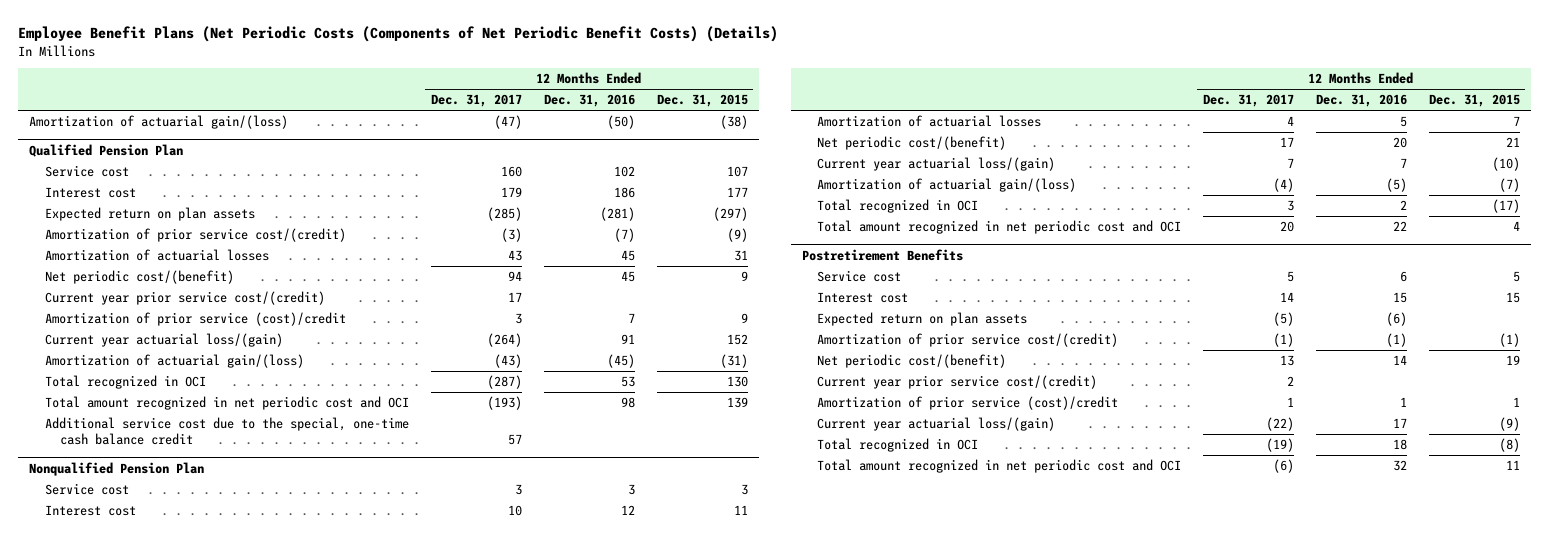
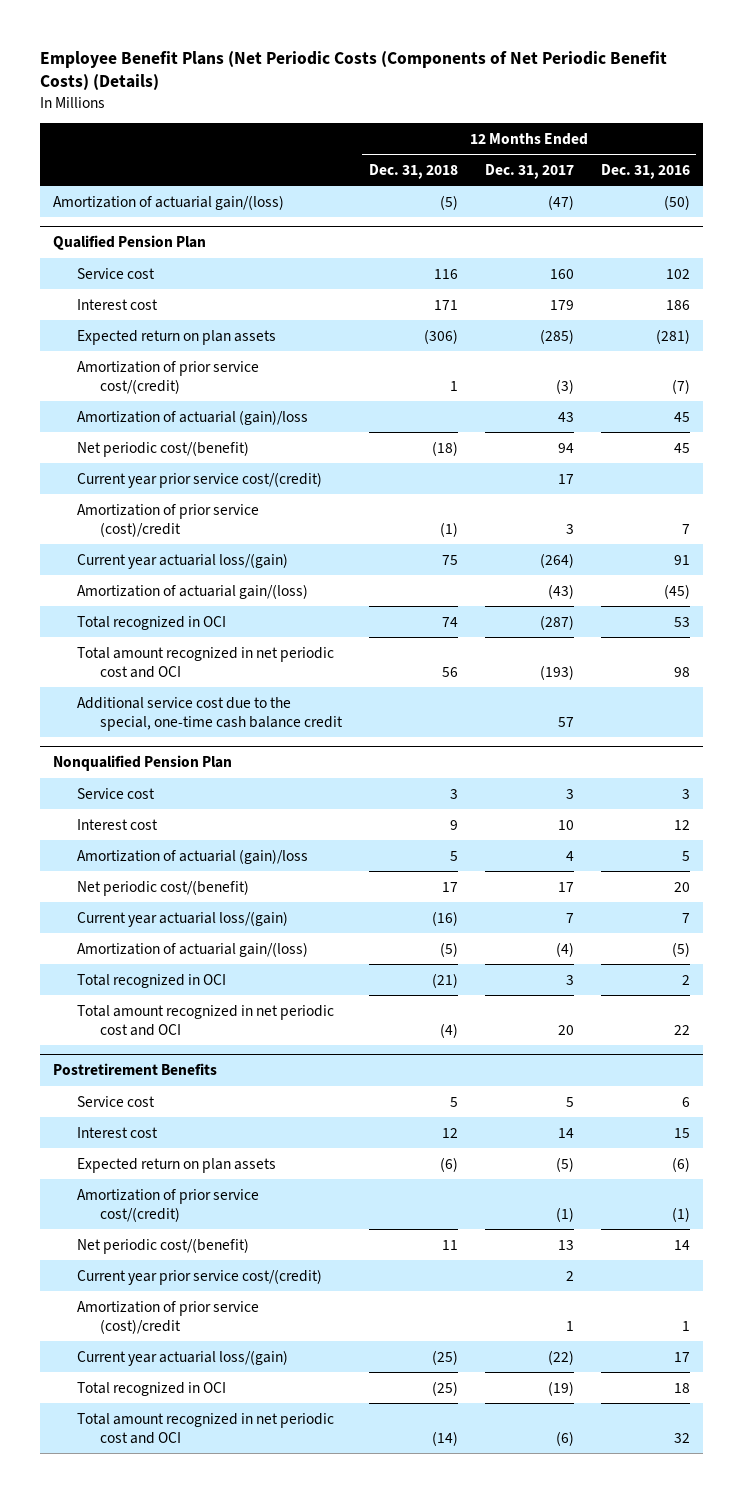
[656,94,748,108] Dec. 31, 2015 -> none
none -> [368,163,458,179] Dec. 31, 2018
[44,248,269,261] Amortization of actuarial losses -> [76,409,308,425] Amortization of actuarial (gain)/loss
[816,114,1041,127] Amortization of actuarial losses -> [76,848,308,864] Amortization of actuarial (gain)/loss

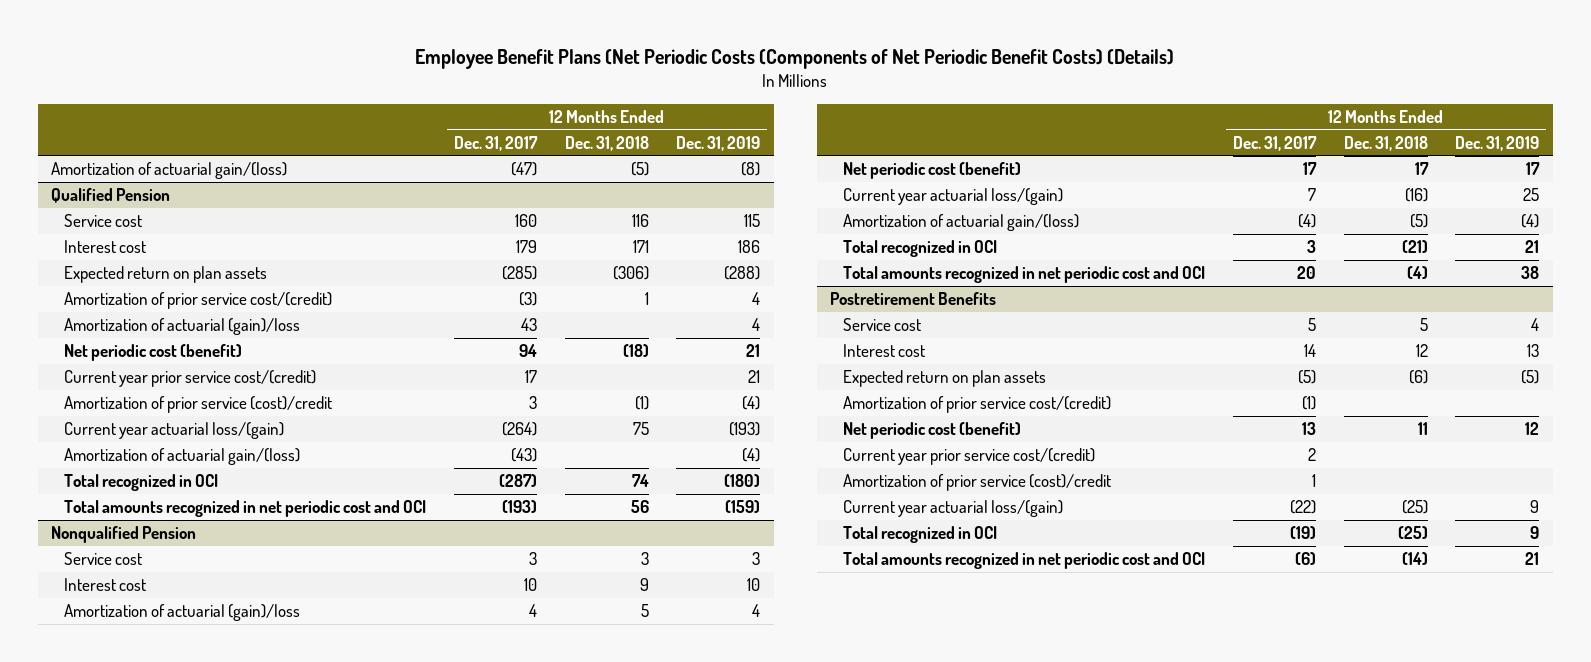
[600,163,690,179] Dec. 31, 2016 -> none
none -> [676,135,761,151] Dec. 31, 2019
[53,235,207,251] Qualified Pension Plan -> [51,188,171,204] Qualified Pension
[76,440,249,457] Net periodic cost/(benefit) -> [63,344,242,362] Net periodic cost (benefit)
[76,696,343,732] Additional service cost due to the special, one-time cash balance credit -> none
[76,646,334,679] Total amount recognized in net periodic cost and OCI -> [63,500,426,518] Total amounts recognized in net periodic cost and OCI
[53,755,233,772] Nonqualified Pension Plan -> [51,526,197,544] Nonqualified Pension
[76,879,249,896] Net periodic cost/(benefit) -> [842,162,1021,180] Net periodic cost (benefit)
[76,1004,334,1037] Total amount recognized in net periodic cost and OCI -> [842,266,1205,284] Total amounts recognized in net periodic cost and OCI
[76,1237,249,1254] Net periodic cost/(benefit) -> [842,422,1021,440] Net periodic cost (benefit)
[76,1412,334,1445] Total amount recognized in net periodic cost and OCI -> [842,552,1205,570] Total amounts recognized in net periodic cost and OCI

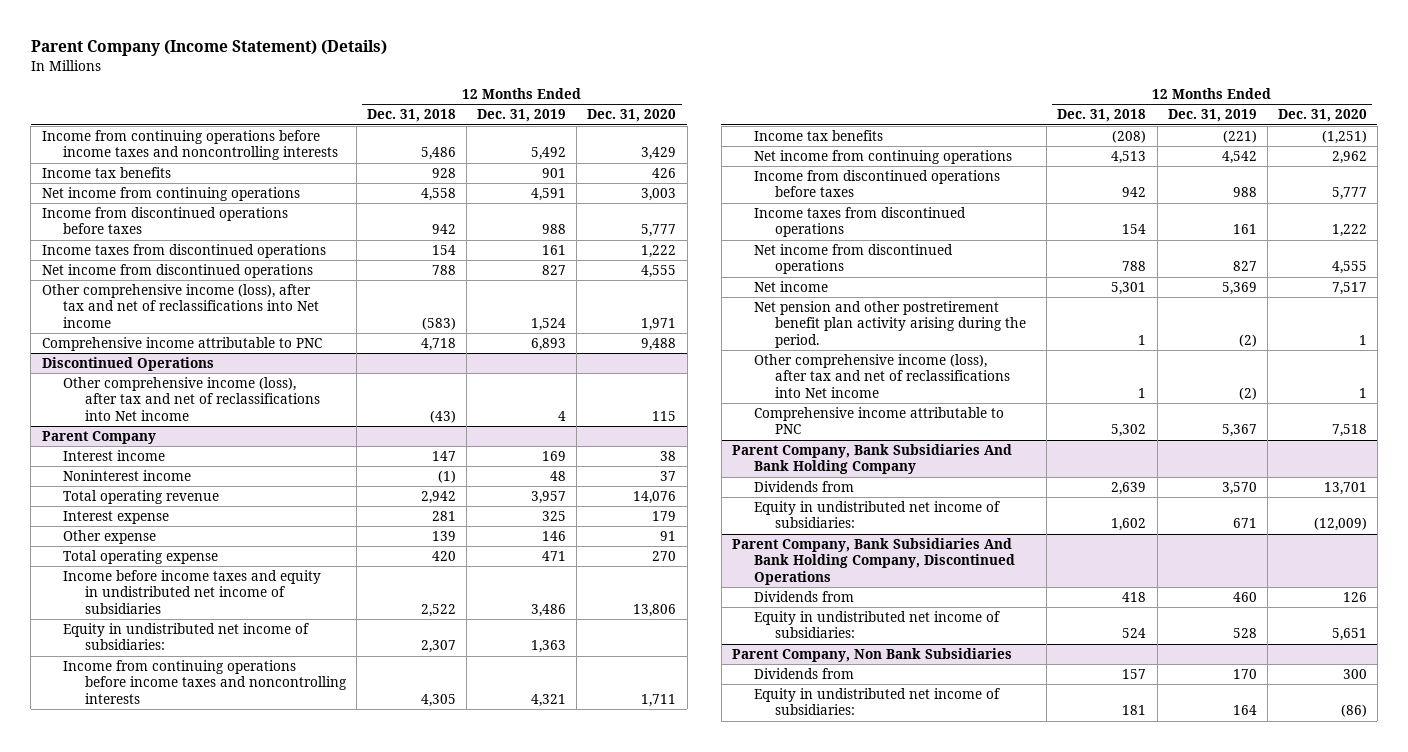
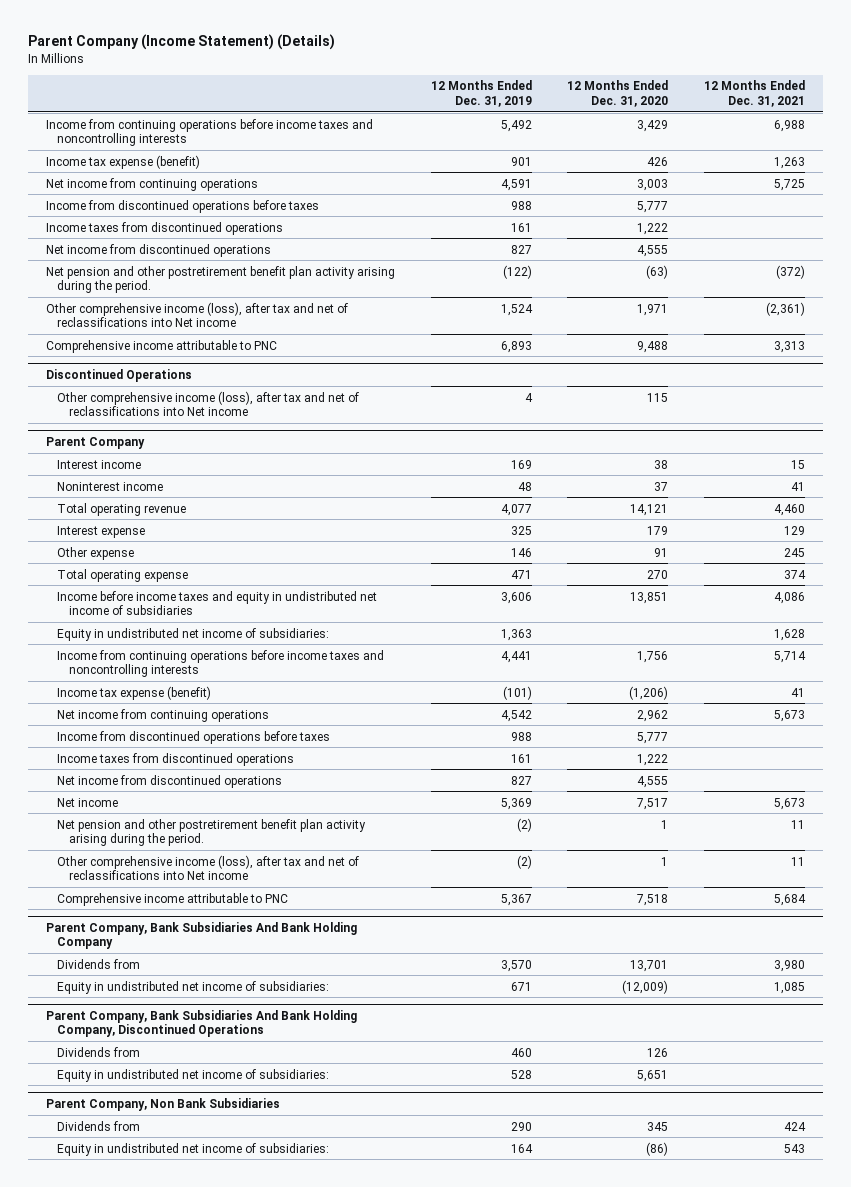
[367,109,457,123] Dec. 31, 2018 -> none
none -> [704,80,806,107] 12 Months Ended Dec. 31, 2021
[41,167,171,179] Income tax benefits -> [45,154,200,169] Income tax expense (benefit)
none -> [45,265,395,294] Net pension and other postretirement benefit plan activity arising during the period.
[531,491,567,505] 3,957 -> [500,503,532,516] 4,077
[633,491,677,505] 14,076 -> [630,503,669,516] 14,121
[531,603,567,617] 3,486 -> [500,591,532,604] 3,606
[633,603,677,617] 13,806 -> [630,591,669,604] 13,851
[531,693,567,707] 4,321 -> [500,650,532,663] 4,441
[641,693,677,707] 1,711 -> [637,650,669,663] 1,756
[753,130,883,142] Income tax benefits -> [57,685,212,700] Income tax expense (benefit)
[1222,130,1257,144] (221) -> [502,685,532,700] (101)
[1321,130,1367,145] (1,251) -> [629,685,669,700] (1,206)
[1232,669,1257,680] 170 -> [510,1121,532,1131] 290
[1342,669,1367,680] 300 -> [647,1121,669,1131] 345

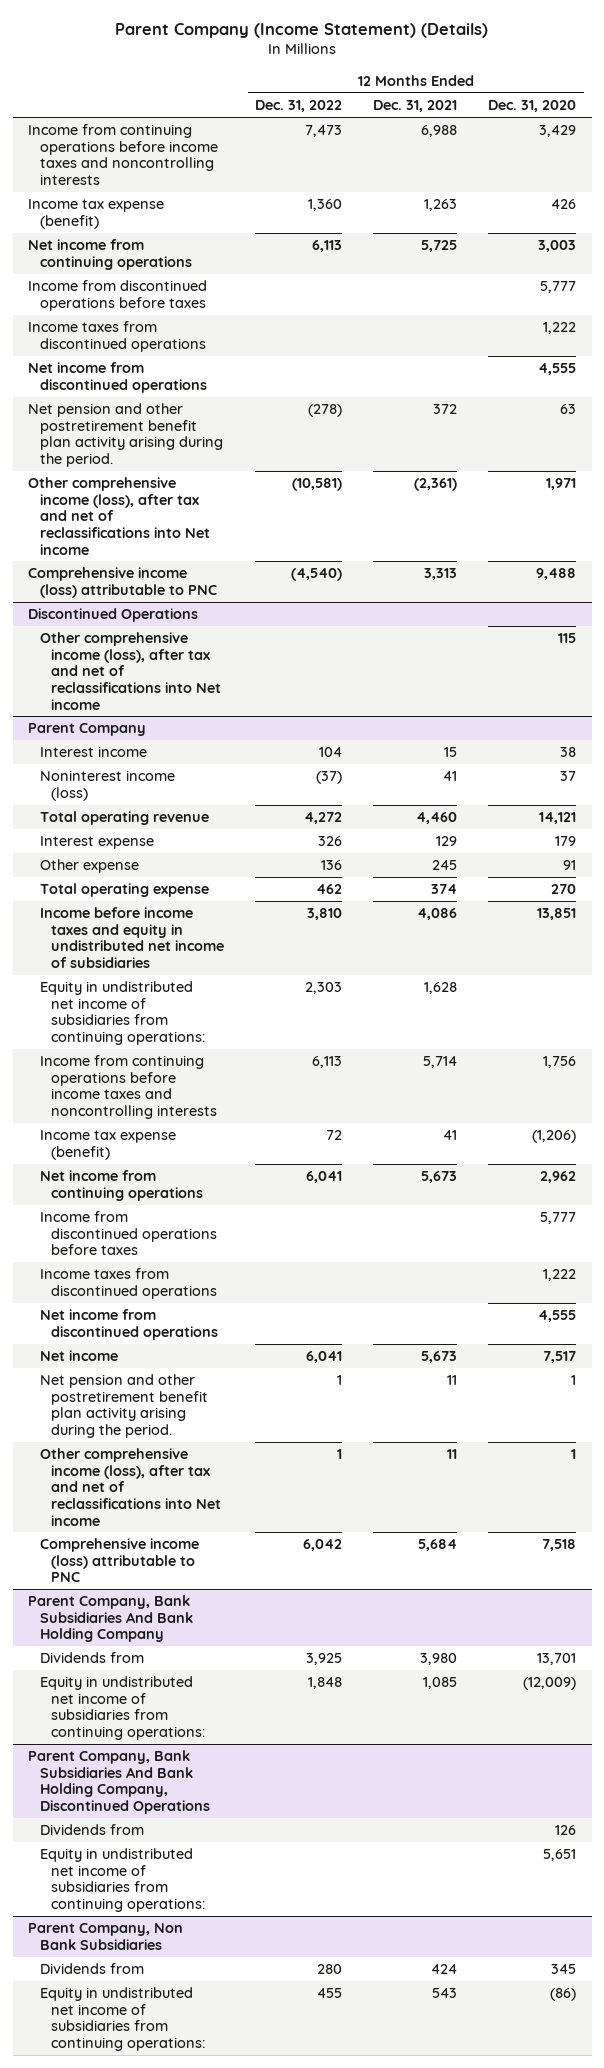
[430,80,532,107] 12 Months Ended Dec. 31, 2019 -> none
none -> [255,100,343,113] Dec. 31, 2022
[646,264,669,279] (63) -> [560,404,577,415] 63
[776,264,806,279] (372) -> [433,404,458,415] 372
[45,339,277,353] Comprehensive income attributable to PNC -> [28,567,217,598] Comprehensive income (loss) attributable to PNC
[57,481,164,491] Noninterest income -> [39,770,175,801] Noninterest income (loss)
[57,627,330,641] Equity in undistributed net income of subsidiaries: -> [39,981,206,1045] Equity in undistributed net income of subsidiaries from continuing operations:
[57,892,289,906] Comprehensive income attributable to PNC -> [39,1538,199,1583] Comprehensive income (loss) attributable to PNC
[57,980,330,994] Equity in undistributed net income of subsidiaries: -> [39,1676,206,1740] Equity in undistributed net income of subsidiaries from continuing operations:
[57,1068,330,1082] Equity in undistributed net income of subsidiaries: -> [39,1848,206,1912] Equity in undistributed net income of subsidiaries from continuing operations:
[57,1142,330,1156] Equity in undistributed net income of subsidiaries: -> [39,1987,206,2051] Equity in undistributed net income of subsidiaries from continuing operations:

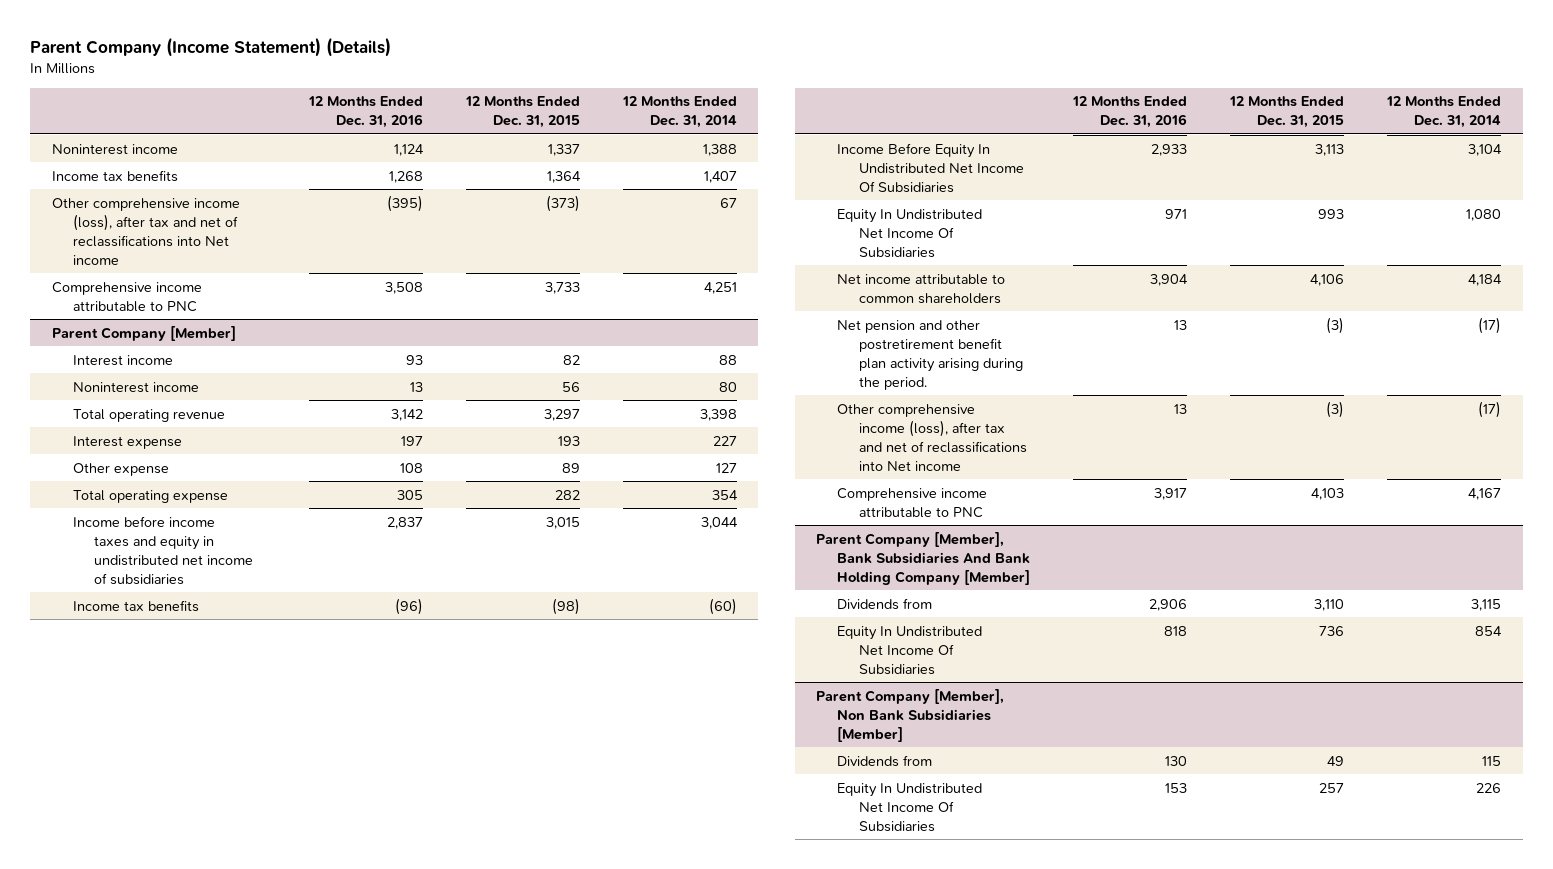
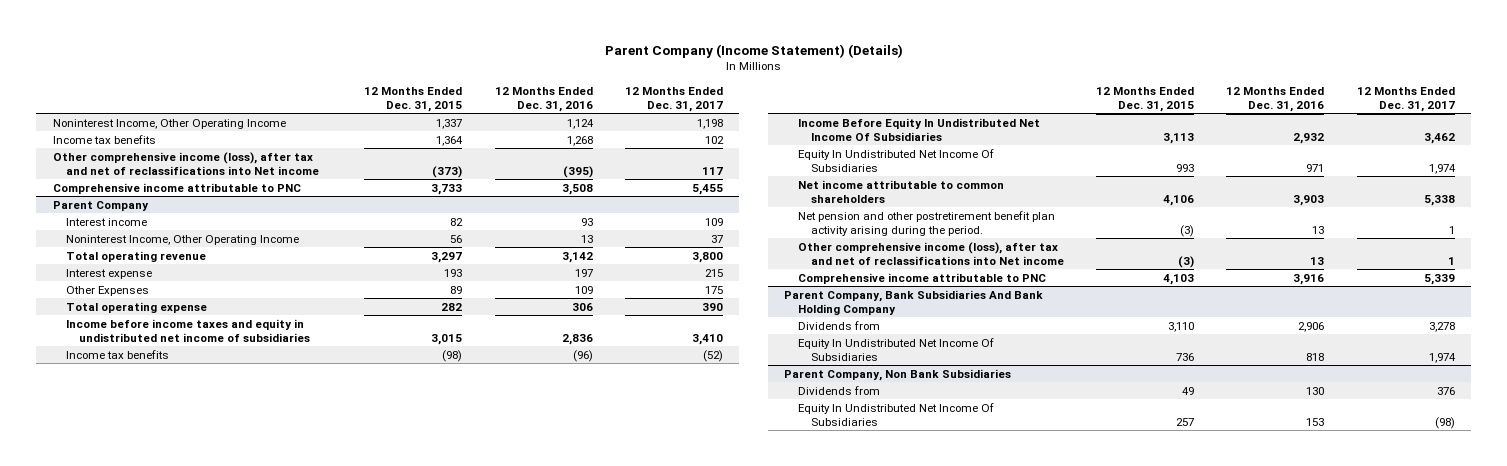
[621,96,737,129] 12 Months Ended Dec. 31, 2014 -> none
none -> [624,86,723,112] 12 Months Ended Dec. 31, 2017
[51,143,178,155] Noninterest income -> [52,118,286,129] Noninterest Income, Other Operating Income
[51,325,236,341] Parent Company [Member] -> [52,200,149,211] Parent Company
[73,381,200,393] Noninterest income -> [65,234,299,245] Noninterest Income, Other Operating Income
[73,462,170,476] Other expense -> [65,285,149,296] Other Expenses
[399,462,423,473] 108 -> [574,285,593,294] 109
[396,489,423,500] 305 -> [571,302,593,311] 306
[386,516,423,529] 2,837 -> [561,333,593,345] 2,836
[1151,143,1188,156] 2,933 -> [1293,132,1325,144] 2,932
[1150,273,1189,286] 3,904 -> [1293,194,1325,206] 3,903
[1154,487,1188,500] 3,917 -> [1293,273,1325,285] 3,916
[816,531,1031,585] Parent Company [Member], Bank Subsidiaries And Bank Holding Company [Member] -> [784,289,1044,315] Parent Company, Bank Subsidiaries And Bank Holding Company
[816,688,1005,742] Parent Company [Member], Non Bank Subsidiaries [Member] -> [784,368,1012,381] Parent Company, Non Bank Subsidiaries

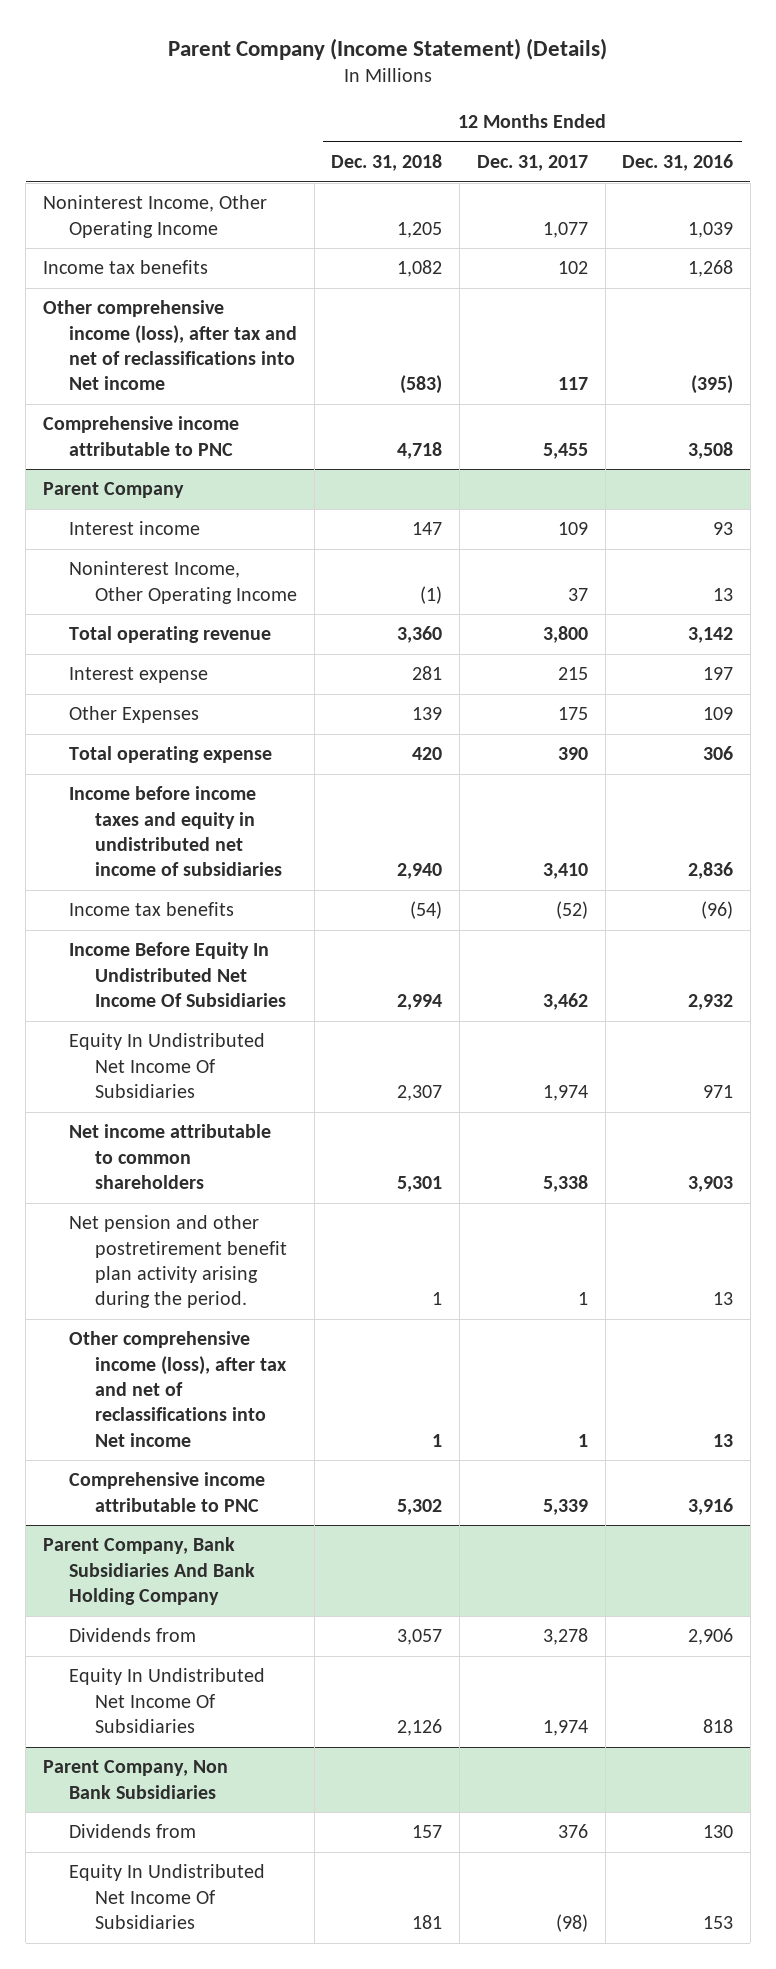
[364,86,463,112] 12 Months Ended Dec. 31, 2015 -> none
none -> [331,154,443,172] Dec. 31, 2018
[566,118,594,129] 1,124 -> [688,221,734,238] 1,039
[696,118,723,129] 1,198 -> [542,221,588,238] 1,077

